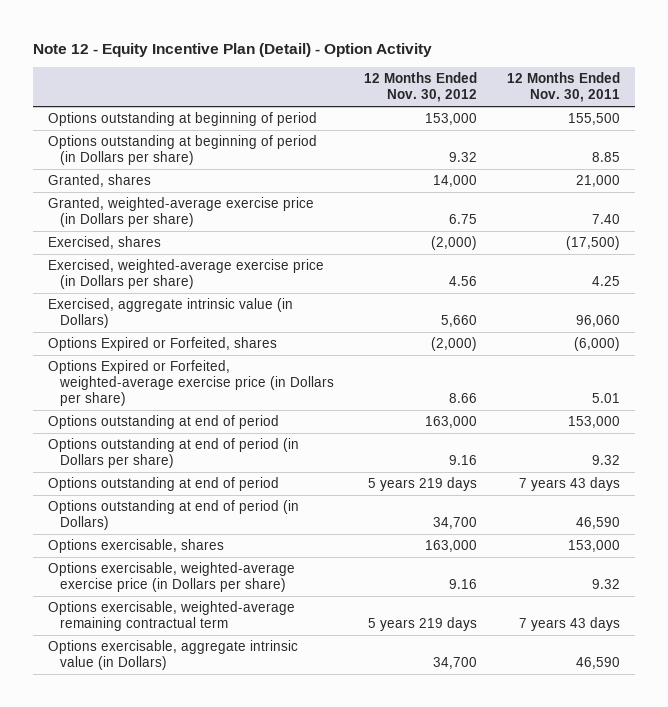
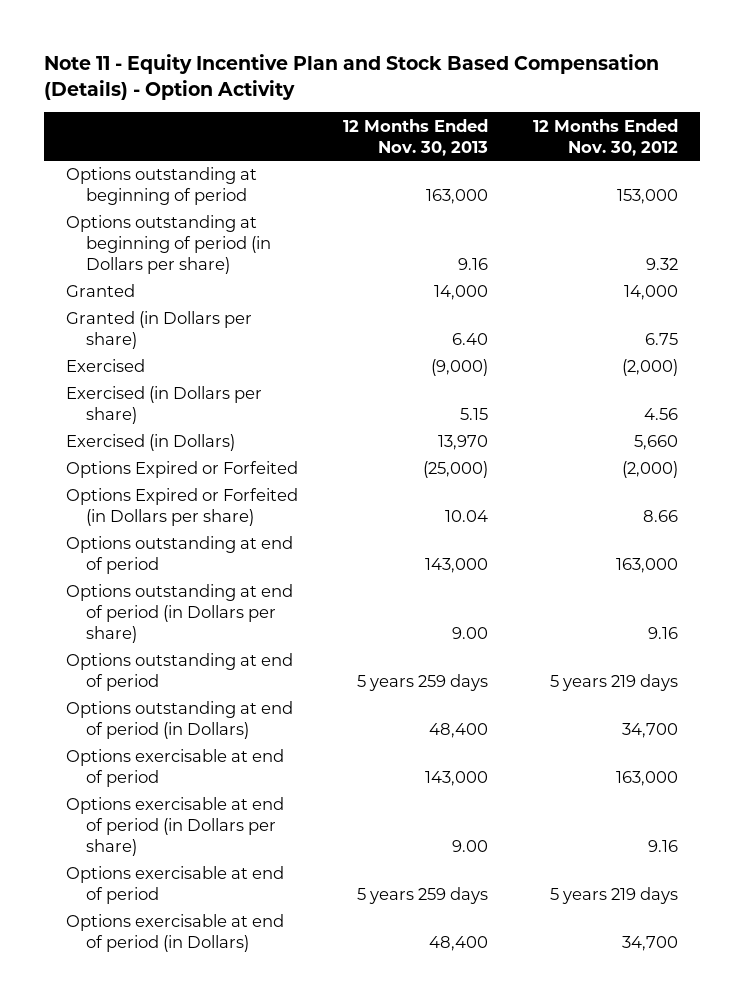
[32,42,432,57] Note 12 - Equity Incentive Plan (Detail) - Option Activity -> [43,53,659,100] Note 11 - Equity Incentive Plan and Stock Based Compensation (Details) - Option Activity
[506,72,620,103] 12 Months Ended Nov. 30, 2011 -> none
none -> [342,118,488,156] 12 Months Ended Nov. 30, 2013
[47,174,151,188] Granted, shares -> [66,284,136,298] Granted
[47,197,314,227] Granted, weighted-average exercise price (in Dollars per share) -> [66,311,253,350] Granted (in Dollars per share)
[47,236,161,250] Exercised, shares -> [66,359,146,373] Exercised
[47,259,324,289] Exercised, weighted-average exercise price (in Dollars per share) -> [66,386,263,425] Exercised (in Dollars per share)
[47,298,293,328] Exercised, aggregate intrinsic value (in Dollars) -> [66,434,236,452] Exercised (in Dollars)
[47,337,277,352] Options Expired or Forfeited, shares -> [66,461,299,479] Options Expired or Forfeited
[47,360,335,406] Options Expired or Forfeited, weighted-average exercise price (in Dollars per share) -> [66,488,299,527] Options Expired or Forfeited (in Dollars per share)
[47,539,224,554] Options exercisable, shares -> [66,749,285,788] Options exercisable at end of period
[47,562,295,592] Options exercisable, weighted-average exercise price (in Dollars per share) -> [66,797,285,856] Options exercisable at end of period (in Dollars per share)
[47,601,295,631] Options exercisable, weighted-average remaining contractual term -> [66,866,285,905] Options exercisable at end of period
[47,640,298,670] Options exercisable, aggregate intrinsic value (in Dollars) -> [66,914,285,953] Options exercisable at end of period (in Dollars)

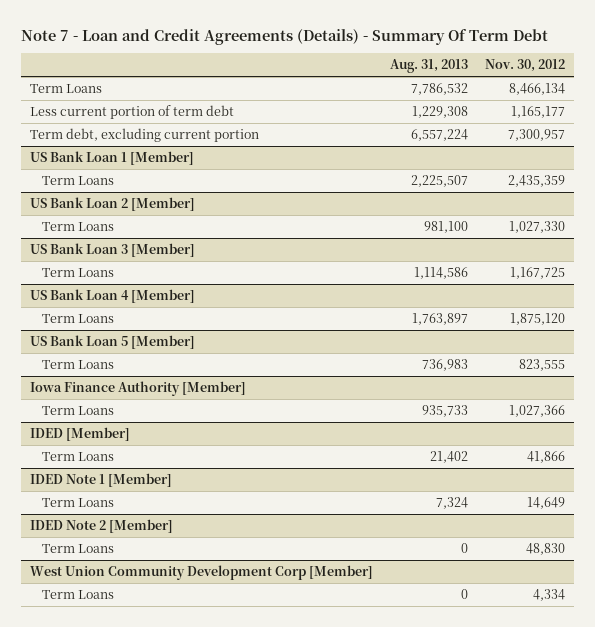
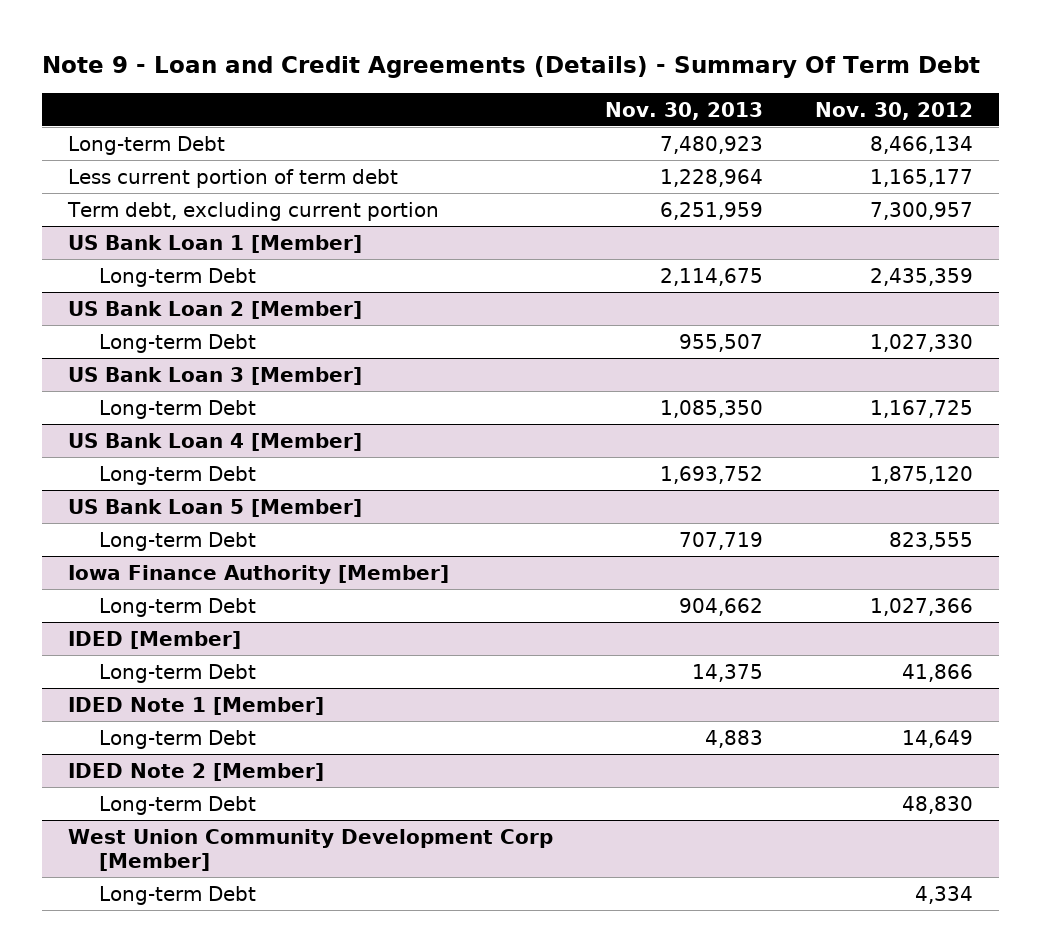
[21,28,549,45] Note 7 - Loan and Credit Agreements (Details) - Summary Of Term Debt -> [42,56,981,79] Note 9 - Loan and Credit Agreements (Details) - Summary Of Term Debt
[389,59,468,74] Aug. 31, 2013 -> none
none -> [604,101,763,120] Nov. 30, 2013
[29,84,102,94] Term Loans -> [68,135,226,155] Long-term Debt
[41,176,114,186] Term Loans -> [98,267,256,287] Long-term Debt
[41,222,114,232] Term Loans -> [98,333,256,353] Long-term Debt
[41,268,114,278] Term Loans -> [98,399,256,419] Long-term Debt
[41,314,114,324] Term Loans -> [98,465,256,485] Long-term Debt
[41,360,114,370] Term Loans -> [98,531,256,551] Long-term Debt
[41,406,114,416] Term Loans -> [98,597,256,617] Long-term Debt
[41,452,114,462] Term Loans -> [98,663,256,683] Long-term Debt
[41,498,114,508] Term Loans -> [98,729,256,749] Long-term Debt
[41,544,114,554] Term Loans -> [98,795,256,815] Long-term Debt
[41,590,114,600] Term Loans -> [98,885,256,905] Long-term Debt

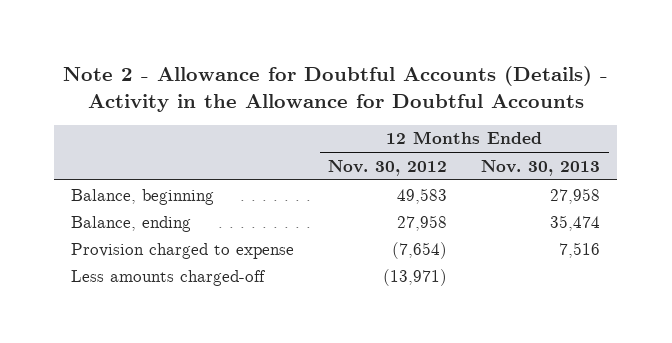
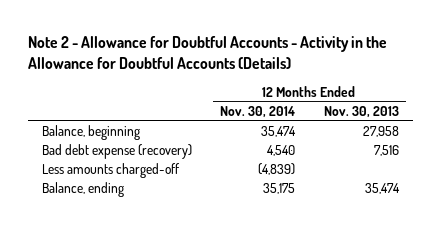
[62,65,608,112] Note 2 - Allowance for Doubtful Accounts (Details) - Activity in the Allowance for Doubtful Accounts -> [27,36,387,70] Note 2 - Allowance for Doubtful Accounts - Activity in the Allowance for Doubtful Accounts (Details)
[328,159,448,176] Nov. 30, 2012 -> none
none -> [220,106,296,119] Nov. 30, 2014
[71,242,295,259] Provision charged to expense -> [41,144,192,160] Bad debt expense (recovery)
[71,215,192,232] Balance, ending -> [41,182,124,198] Balance, ending

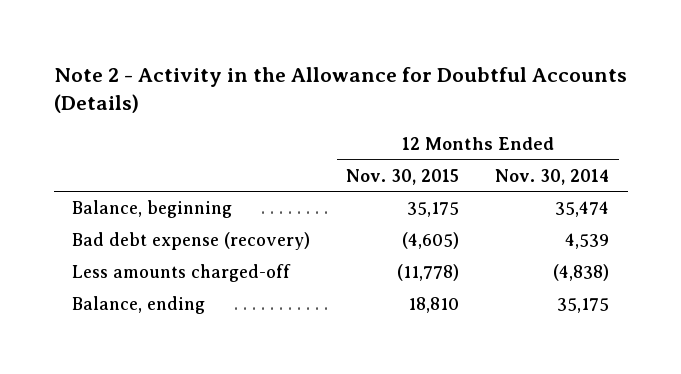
[27,36,387,70] Note 2 - Allowance for Doubtful Accounts - Activity in the Allowance for Doubtful Accounts (Details) -> [53,66,627,114] Note 2 - Activity in the Allowance for Doubtful Accounts (Details)
[323,106,399,119] Nov. 30, 2013 -> none
none -> [346,168,460,185] Nov. 30, 2015
[267,145,296,157] 4,540 -> [565,233,610,250] 4,539
[258,163,296,176] (4,839) -> [553,264,610,282] (4,838)

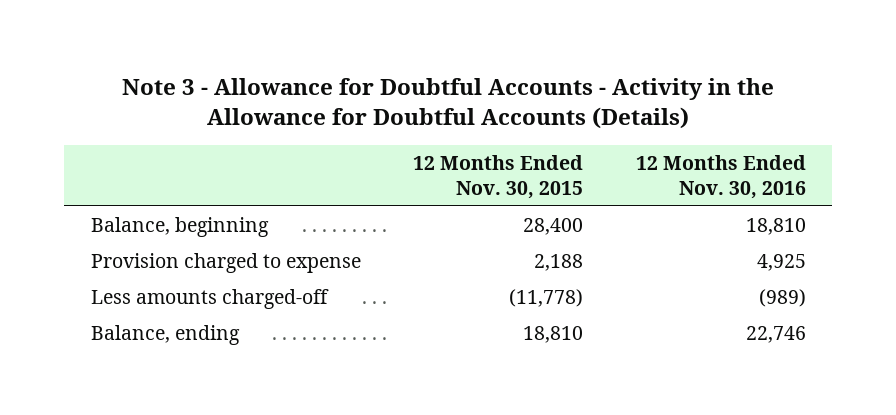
[53,66,627,114] Note 2 - Activity in the Allowance for Doubtful Accounts (Details) -> [122,77,775,130] Note 3 - Allowance for Doubtful Accounts - Activity in the Allowance for Doubtful Accounts (Details)
[495,168,610,185] Nov. 30, 2014 -> none
none -> [635,155,806,199] 12 Months Ended Nov. 30, 2016
[71,232,310,251] Bad debt expense (recovery) -> none
[407,202,460,218] 35,175 -> [523,218,584,236] 28,400
none -> [90,253,361,274] Provision charged to expense

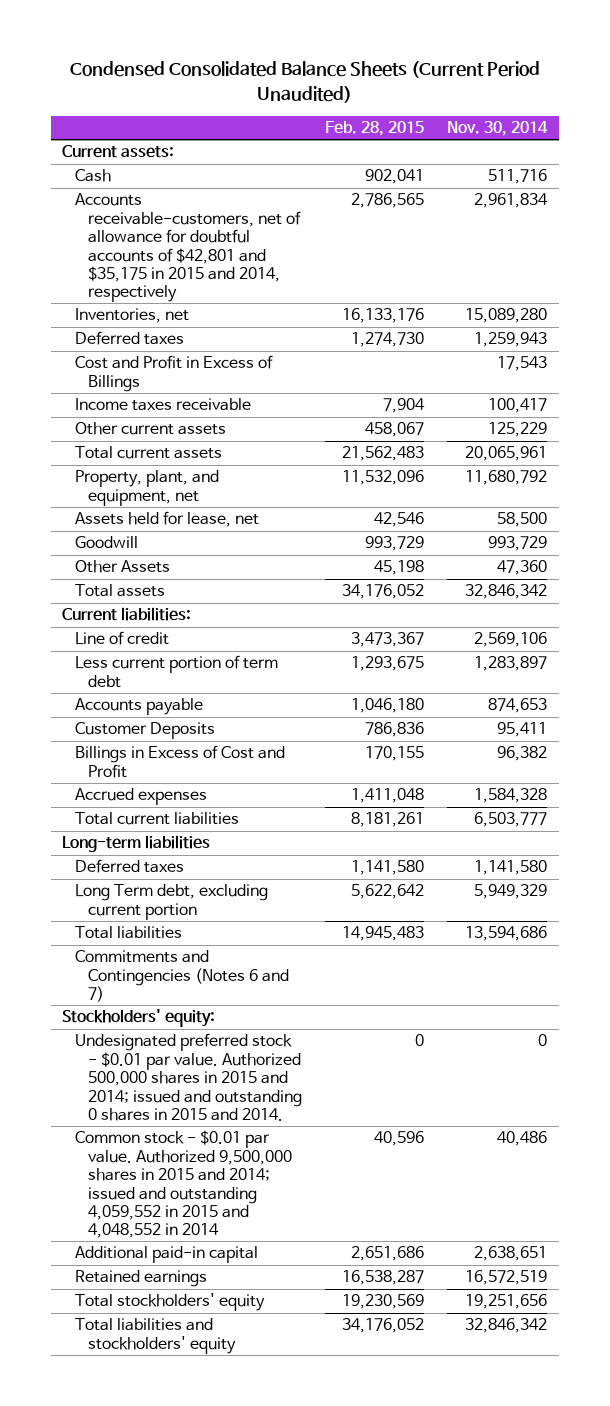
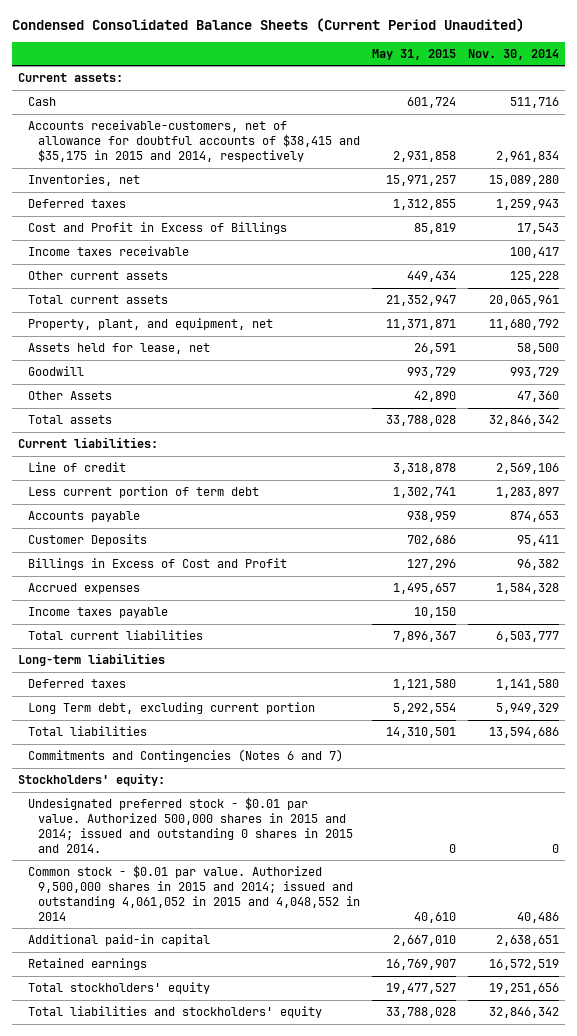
[325,121,425,137] Feb. 28, 2015 -> none
none -> [371,48,456,60] May 31, 2015
[75,193,302,303] Accounts receivable-customers, net of allowance for doubtful accounts of $42,801 and $35,175 in 2015 and 2014, respectively -> [27,120,360,162] Accounts receivable-customers, net of allowance for doubtful accounts of $38,415 and $35,175 in 2015 and 2014, respectively
[488,422,548,438] 125,229 -> [509,271,559,283] 125,228
none -> [27,607,168,619] Income taxes payable
[75,1130,293,1239] Common stock - $0.01 par value. Authorized 9,500,000 shares in 2015 and 2014; issued and outstanding 4,059,552 in 2015 and 4,048,552 in 2014 -> [27,865,360,921] Common stock - $0.01 par value. Authorized 9,500,000 shares in 2015 and 2014; issued and outstanding 4,061,052 in 2015 and 4,048,552 in 2014

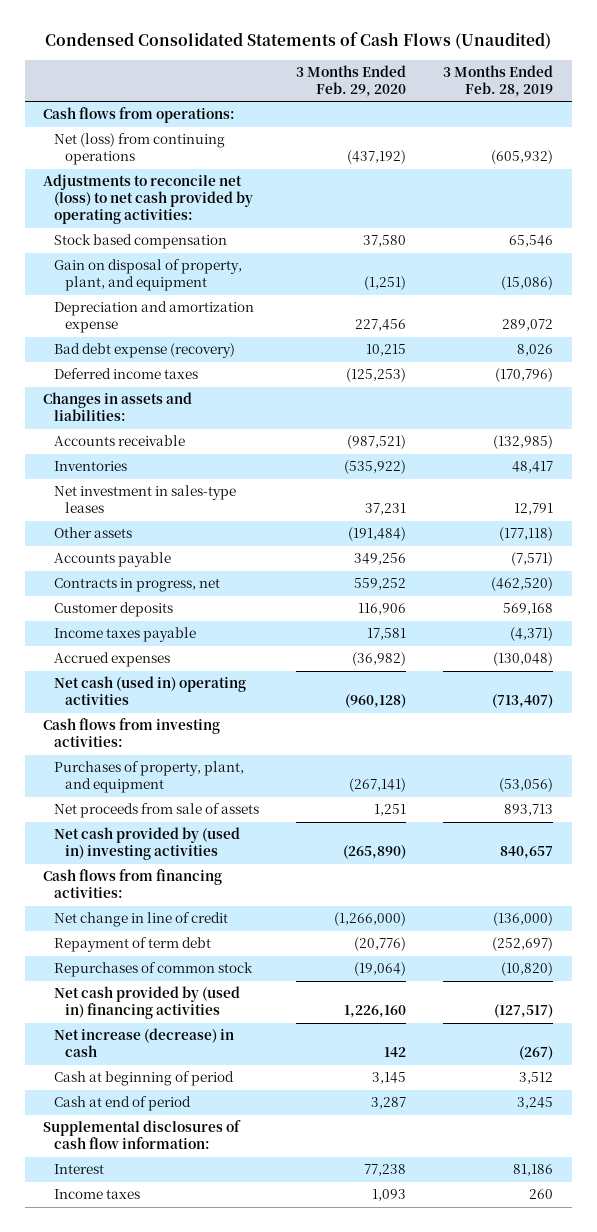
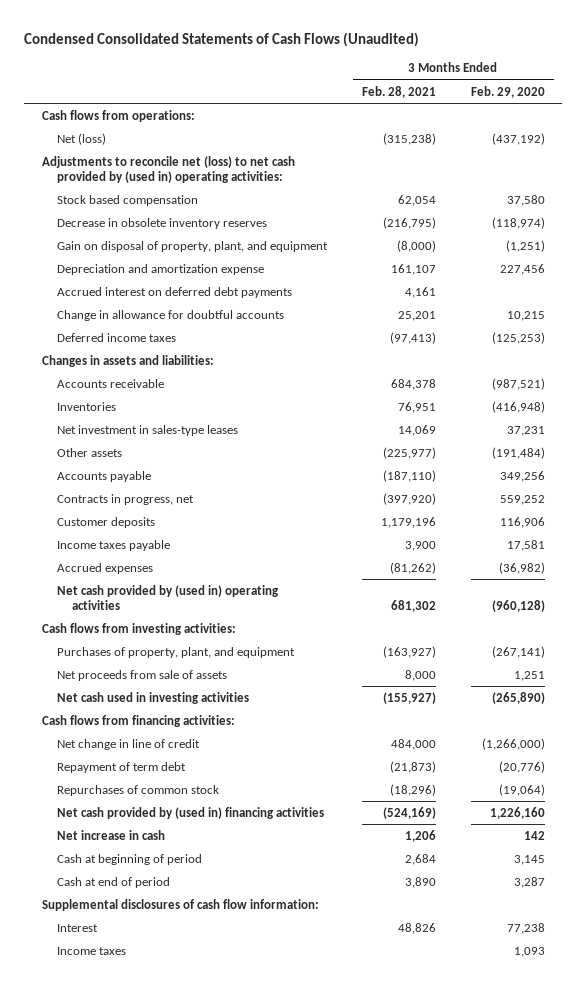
[443,65,554,97] 3 Months Ended Feb. 28, 2019 -> none
none -> [361,85,436,98] Feb. 28, 2021
[54,133,226,166] Net (loss) from continuing operations -> [56,132,106,145] Net (loss)
[43,174,254,225] Adjustments to reconcile net (loss) to net cash provided by operating activities: -> [41,155,295,183] Adjustments to reconcile net (loss) to net cash provided by (used in) operating activities:
none -> [56,217,267,229] Decrease in obsolete inventory reserves
none -> [56,286,292,298] Accrued interest on deferred debt payments
[54,343,236,359] Bad debt expense (recovery) -> [56,309,284,321] Change in allowance for doubtful accounts
[344,460,407,475] (535,922) -> [491,400,545,413] (416,948)
[54,676,247,706] Net cash (used in) operating activities -> [56,584,279,610] Net cash provided by (used in) operating activities
[54,827,241,861] Net cash provided by (used in) investing activities -> [56,691,249,704] Net cash used in investing activities
[54,1028,235,1058] Net increase (decrease) in cash -> [56,829,165,840] Net increase in cash

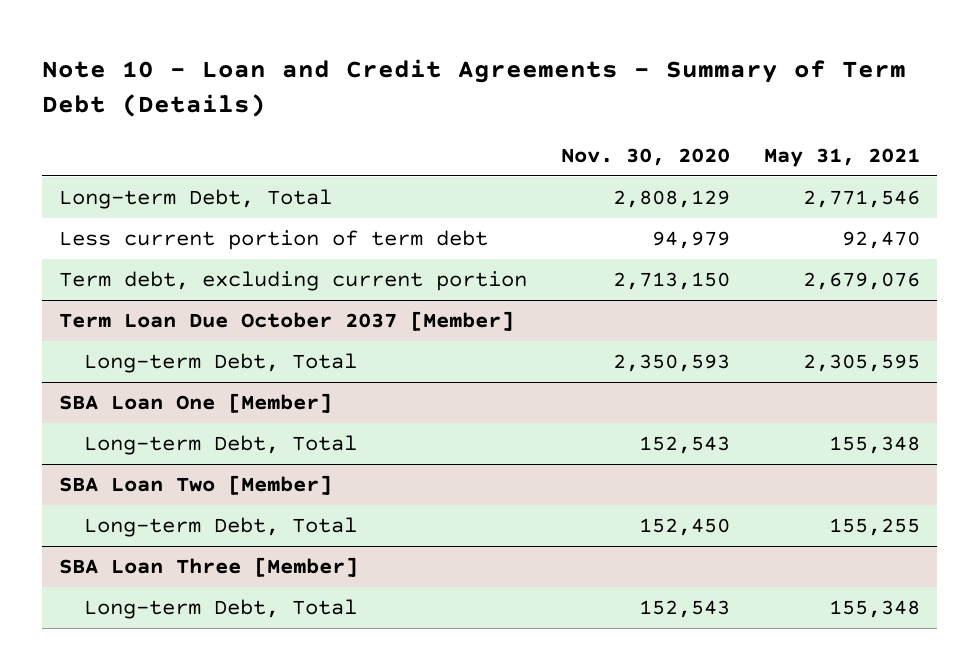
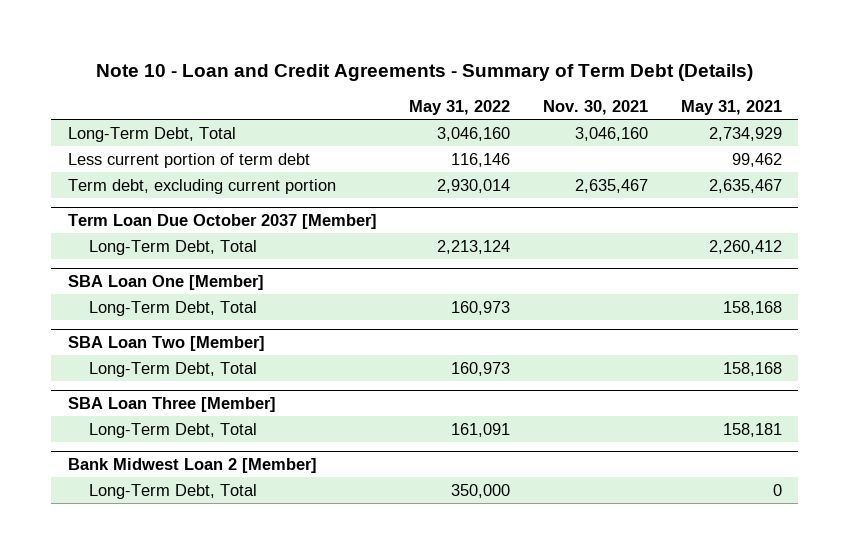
[561,147,731,166] Nov. 30, 2020 -> none
none -> [409,99,511,115] May 31, 2022
none -> [543,99,649,115] Nov. 30, 2021
[58,189,332,210] Long-term Debt, Total -> [67,126,236,142] Long-Term Debt, Total
[803,190,921,209] 2,771,546 -> [708,126,782,141] 2,734,929
[842,231,921,250] 92,470 -> [731,152,782,167] 99,462
[803,272,921,291] 2,679,076 -> [708,178,782,193] 2,635,467
[83,353,357,374] Long-term Debt, Total -> [88,239,257,255] Long-Term Debt, Total
[803,354,921,373] 2,305,595 -> [708,239,782,254] 2,260,412
[83,435,357,456] Long-term Debt, Total -> [88,300,257,316] Long-Term Debt, Total
[829,436,921,455] 155,348 -> [722,300,782,315] 158,168
[83,517,357,538] Long-term Debt, Total -> [88,361,257,377] Long-Term Debt, Total
[829,518,921,537] 155,255 -> [722,361,782,376] 158,168
[83,599,357,620] Long-term Debt, Total -> [88,422,257,438] Long-Term Debt, Total
[829,600,921,619] 155,348 -> [722,422,782,437] 158,181
none -> [67,458,317,474] Bank Midwest Loan 2 [Member]
none -> [88,483,257,499] Long-Term Debt, Total

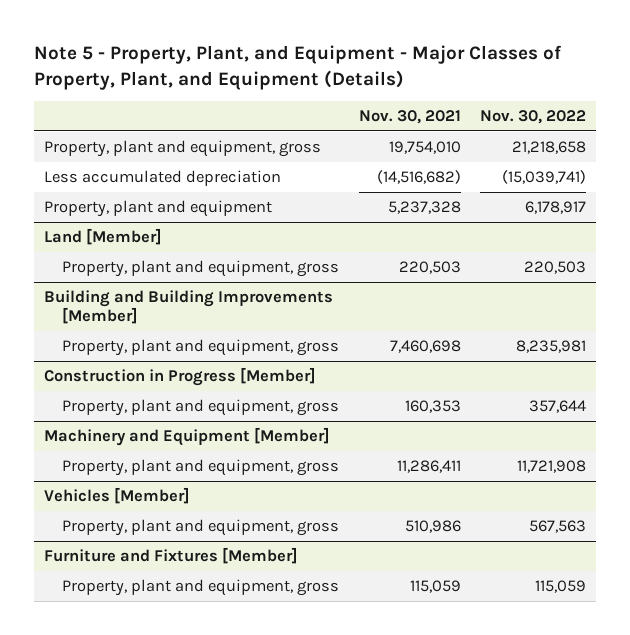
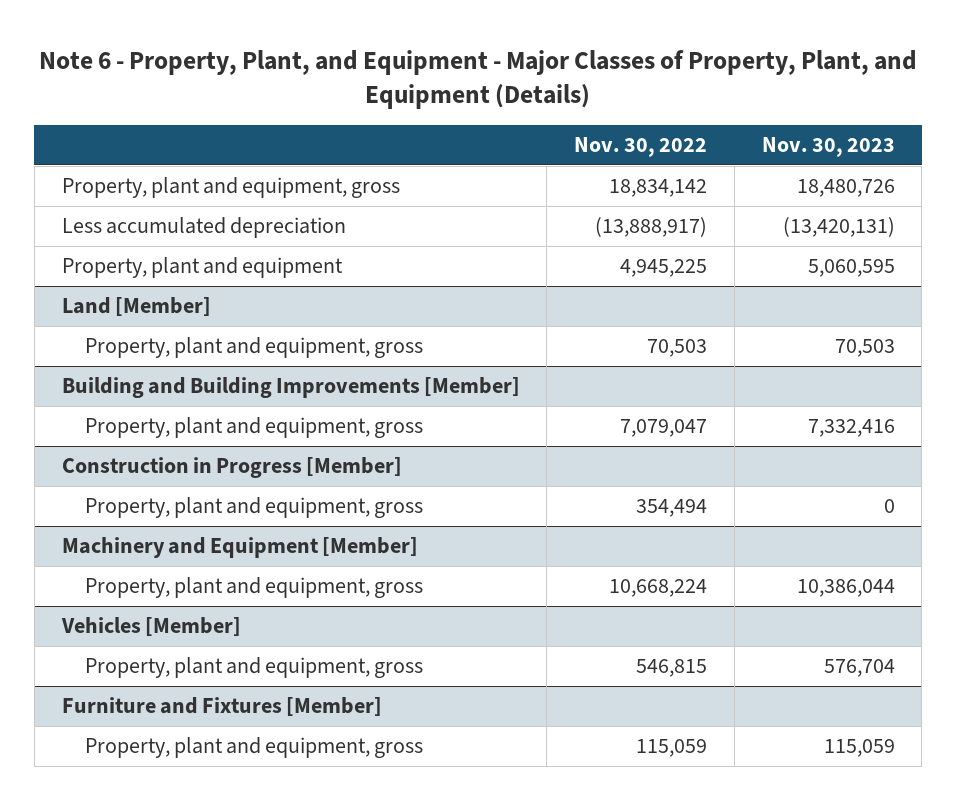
[34,45,563,90] Note 5 - Property, Plant, and Equipment - Major Classes of Property, Plant, and Equipment (Details) -> [39,49,918,109] Note 6 - Property, Plant, and Equipment - Major Classes of Property, Plant, and Equipment (Details)
[358,110,461,125] Nov. 30, 2021 -> none
none -> [761,137,895,158] Nov. 30, 2023
[512,140,587,154] 21,218,658 -> [609,179,708,198] 18,834,142
[502,169,587,184] (15,039,741) -> [595,217,708,238] (13,888,917)
[525,200,587,214] 6,178,917 -> [620,259,708,278] 4,945,225
[524,260,587,274] 220,503 -> [647,339,708,358] 70,503
[516,339,587,353] 8,235,981 -> [620,419,708,438] 7,079,047
[529,399,587,413] 357,644 -> [636,499,708,518] 354,494
[517,459,587,473] 11,721,908 -> [609,579,708,598] 10,668,224
[529,519,587,533] 567,563 -> [636,659,708,678] 546,815

